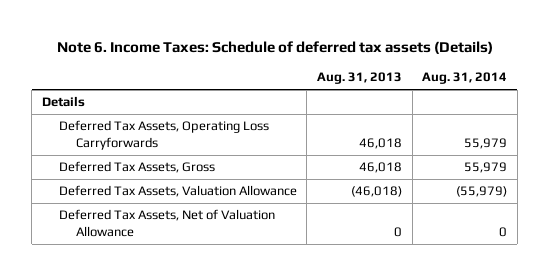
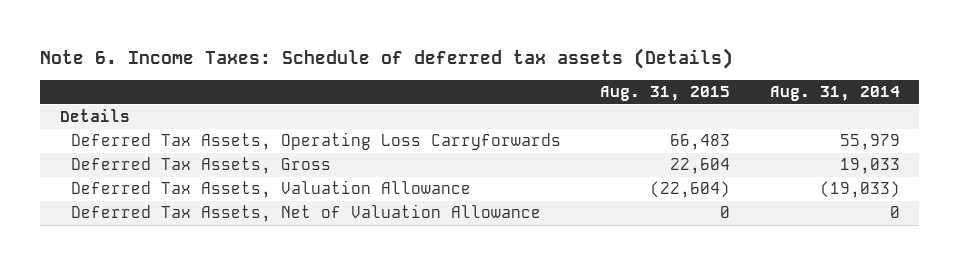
[317,72,403,85] Aug. 31, 2013 -> none
none -> [600,86,731,102] Aug. 31, 2015
[464,162,508,174] 55,979 -> [839,158,900,175] 19,033
[456,186,508,198] (55,979) -> [819,181,900,199] (19,033)

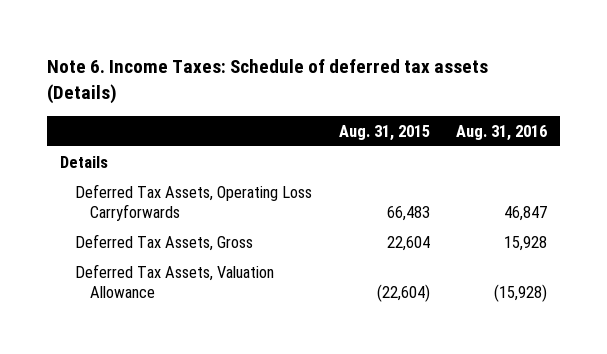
[769,86,900,102] Aug. 31, 2014 -> none
none -> [456,124,548,141] Aug. 31, 2016
[70,204,541,223] Deferred Tax Assets, Net of Valuation Allowance -> none

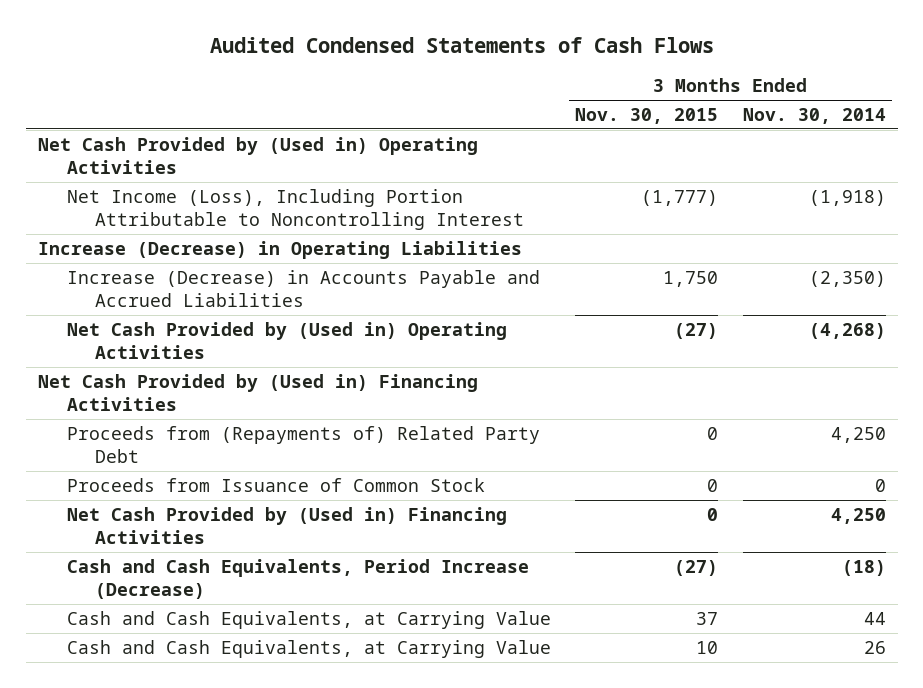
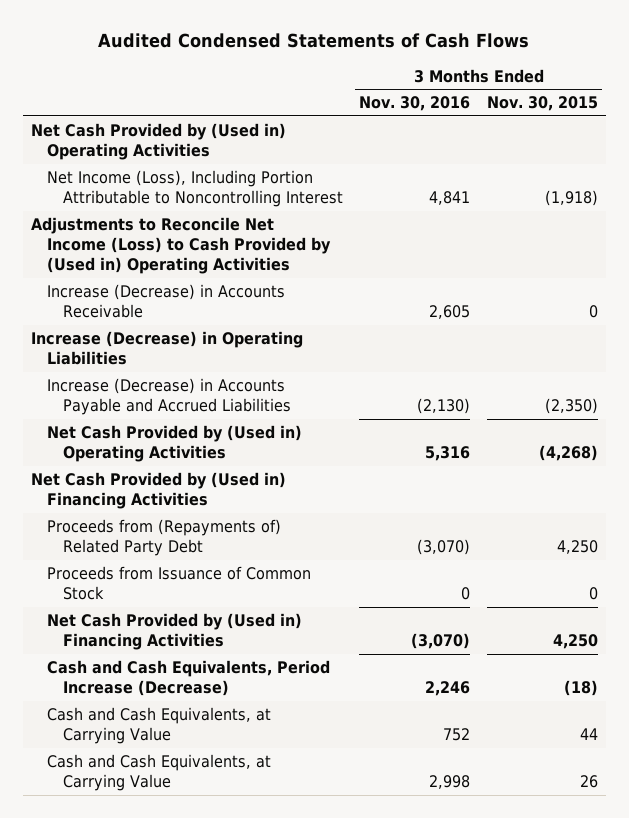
[742,107,886,124] Nov. 30, 2014 -> none
none -> [359,96,471,112] Nov. 30, 2016
[641,189,719,206] (1,777) -> [544,190,598,207] (1,918)
none -> [31,216,332,275] Adjustments to Reconcile Net Income (Loss) to Cash Provided by (Used in) Operating Activities
none -> [47,283,286,319] Increase (Decrease) in Accounts Receivable
[663,270,719,287] 1,750 -> [544,398,598,415] (2,350)
[674,322,719,339] (27) -> [538,445,598,462] (4,268)
[707,426,719,440] 0 -> [556,540,598,555] 4,250
[707,507,719,521] 0 -> [552,634,598,650] 4,250
[674,559,719,576] (27) -> [563,680,598,697] (18)
[696,611,719,625] 37 -> [579,728,598,741] 44
[696,640,719,654] 10 -> [579,775,598,789] 26

